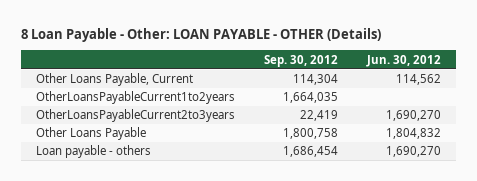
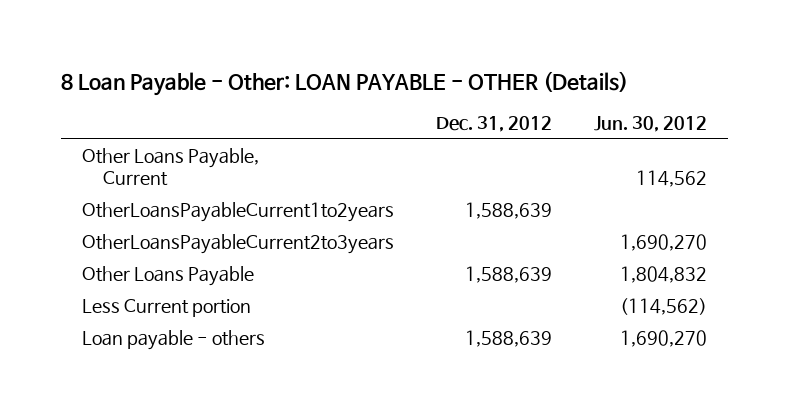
[263,54,338,67] Sep. 30, 2012 -> none
none -> [435,116,552,133] Dec. 31, 2012
none -> [81,299,251,318] Less Current portion

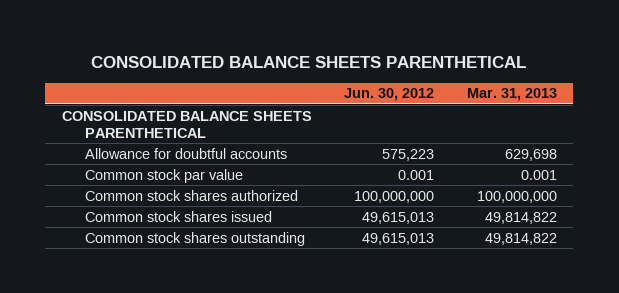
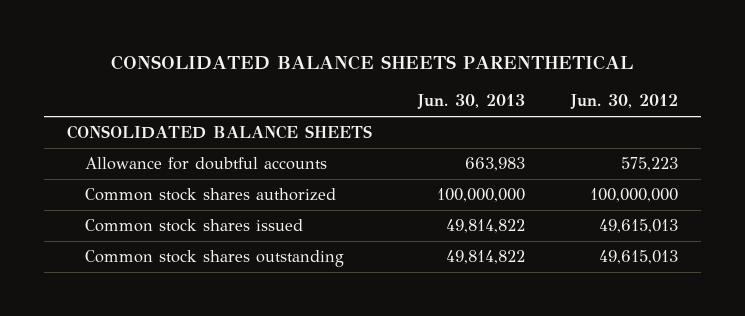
[467,88,558,102] Mar. 31, 2013 -> none
none -> [416,94,525,110] Jun. 30, 2013
[61,110,312,138] CONSOLIDATED BALANCE SHEETS PARENTHETICAL -> [66,125,372,140] CONSOLIDATED BALANCE SHEETS
[84,168,243,183] Common stock par value -> none

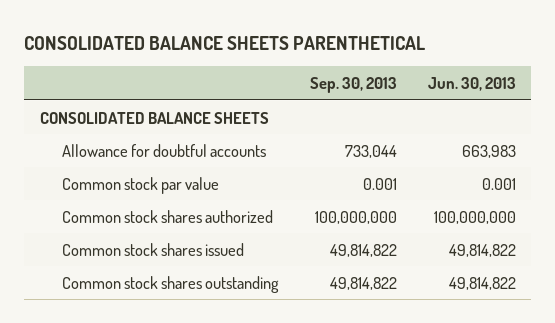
[569,94,678,110] Jun. 30, 2012 -> none
none -> [309,76,397,93] Sep. 30, 2013
none -> [61,176,219,194] Common stock par value

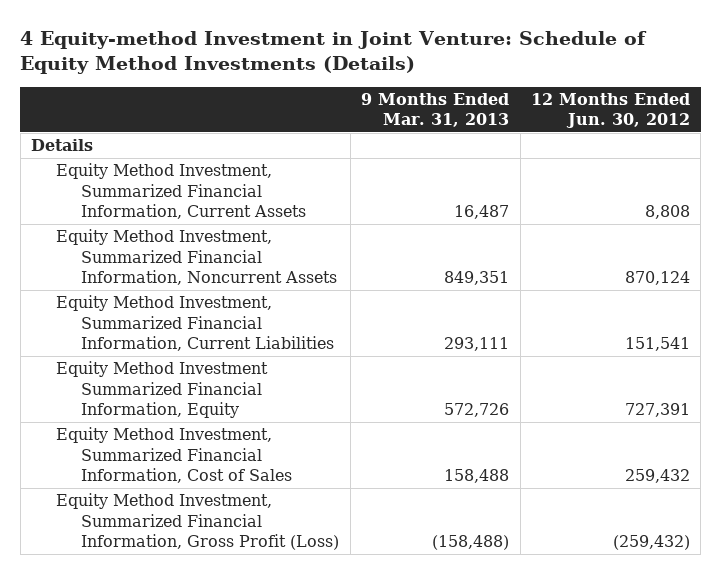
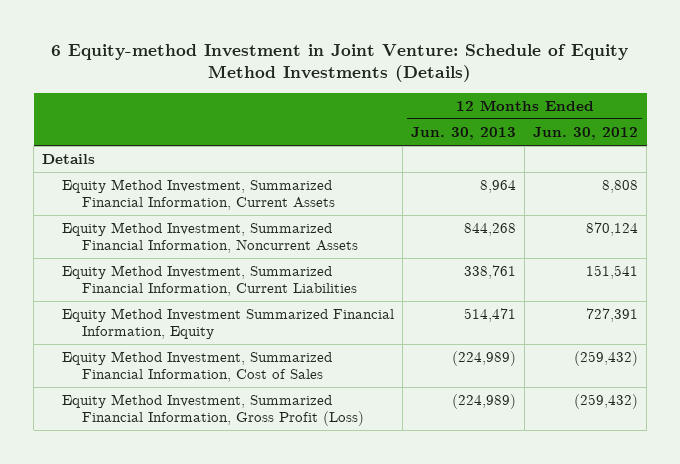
[20,31,648,75] 4 Equity-method Investment in Joint Venture: Schedule of Equity Method Investments (Details) -> [51,44,629,83] 6 Equity-method Investment in Joint Venture: Schedule of Equity Method Investments (Details)
[361,92,510,128] 9 Months Ended Mar. 31, 2013 -> none
none -> [411,126,517,140] Jun. 30, 2013
[624,469,690,484] 259,432 -> [574,351,639,367] (259,432)

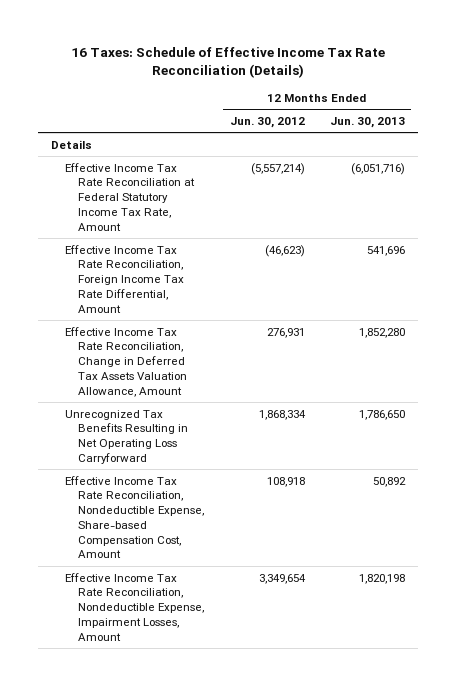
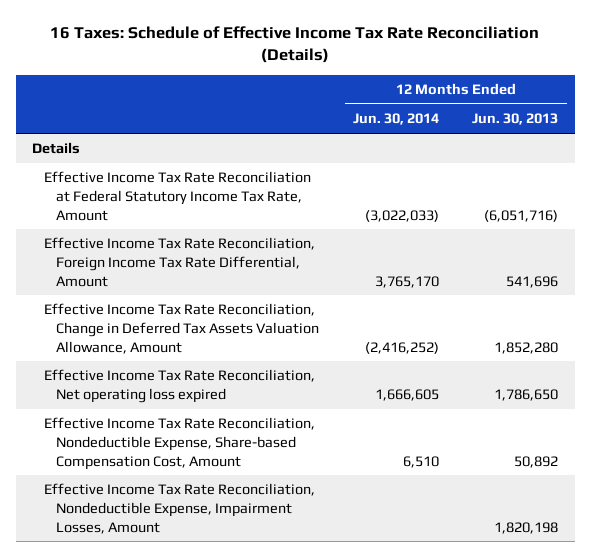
[229,117,305,129] Jun. 30, 2012 -> none
none -> [352,113,439,126] Jun. 30, 2014
[64,409,189,464] Unrecognized Tax Benefits Resulting in Net Operating Loss Carryforward -> [44,369,316,403] Effective Income Tax Rate Reconciliation, Net operating loss expired

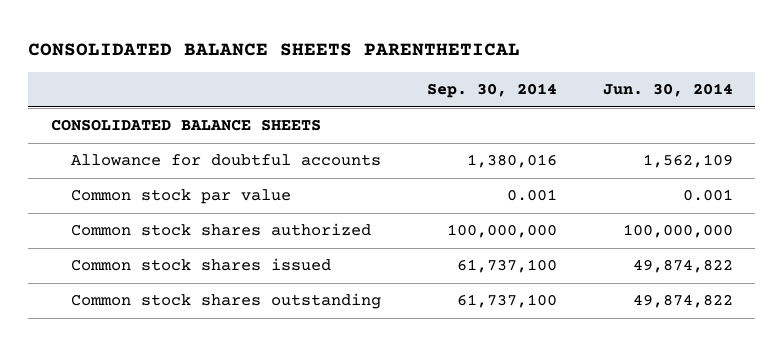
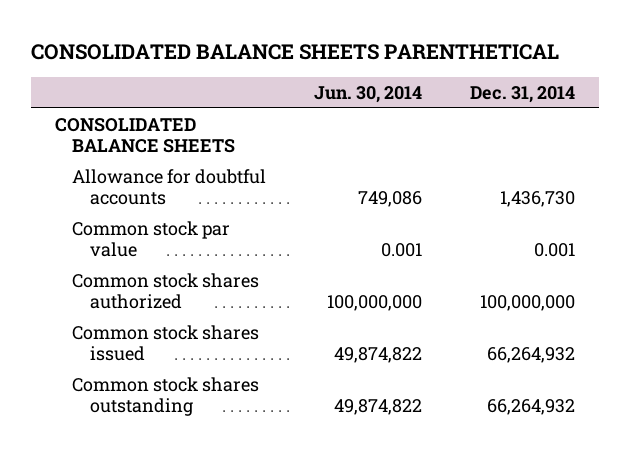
[426,83,557,99] Sep. 30, 2014 -> none
none -> [470,85,576,103] Dec. 31, 2014
[642,154,733,169] 1,562,109 -> [358,190,423,207] 749,086

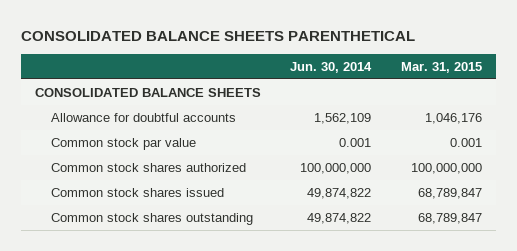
[470,85,576,103] Dec. 31, 2014 -> none
none -> [400,61,482,73] Mar. 31, 2015
[358,190,423,207] 749,086 -> [314,113,372,125] 1,562,109

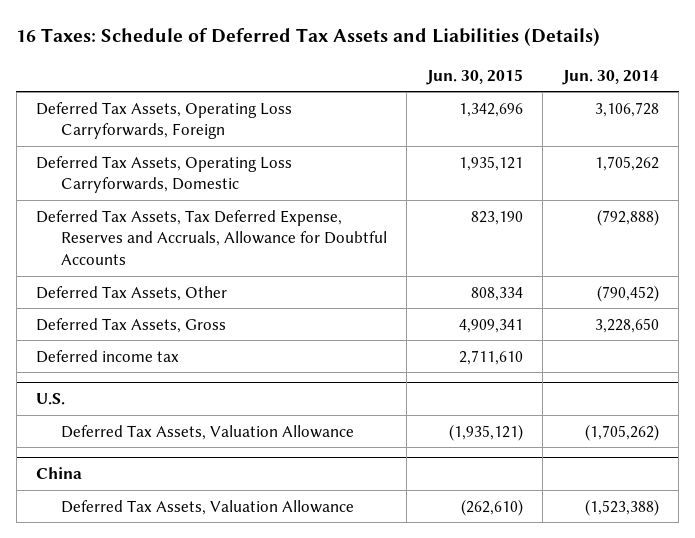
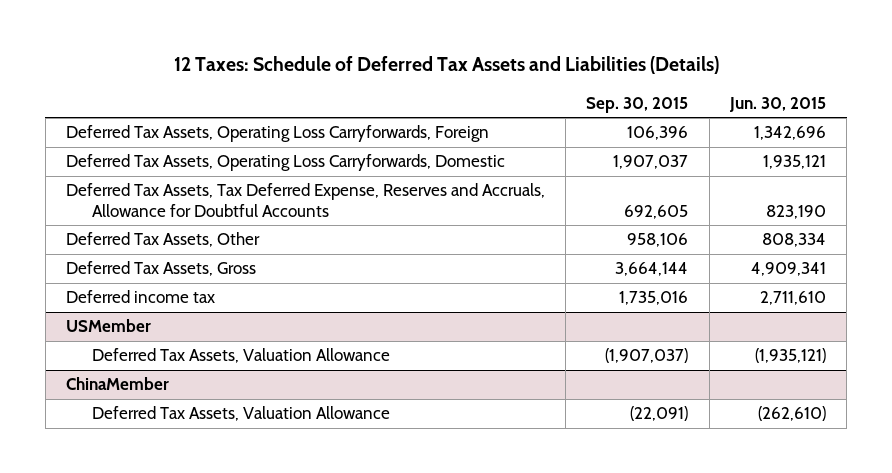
[16,28,601,47] 16 Taxes: Schedule of Deferred Tax Assets and Liabilities (Details) -> [173,56,719,75] 12 Taxes: Schedule of Deferred Tax Assets and Liabilities (Details)
[561,69,659,85] Jun. 30, 2014 -> none
none -> [586,96,689,113] Sep. 30, 2015
[36,393,66,406] U.S. -> [65,319,151,333] USMember
[36,467,83,480] China -> [65,377,169,391] ChinaMember

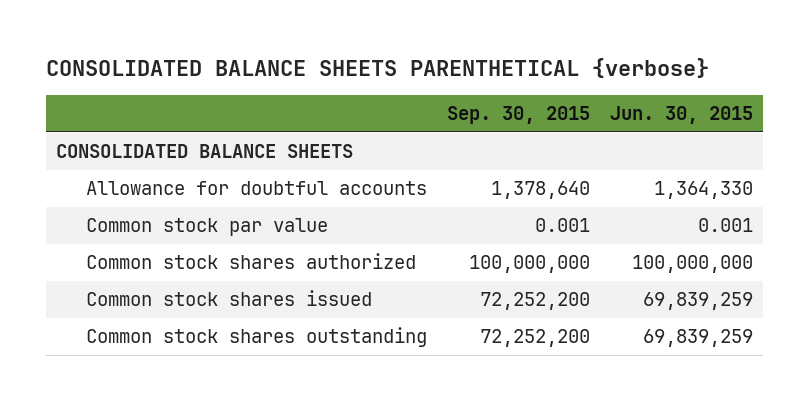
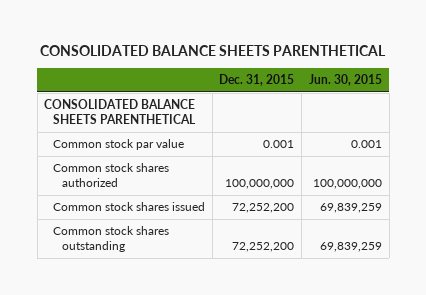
[45,57,709,78] CONSOLIDATED BALANCE SHEETS PARENTHETICAL {verbose} -> [40,44,387,56] CONSOLIDATED BALANCE SHEETS PARENTHETICAL
[447,106,591,125] Sep. 30, 2015 -> none
none -> [219,74,295,87] Dec. 31, 2015
[86,181,428,196] Allowance for doubtful accounts -> none
[55,144,353,159] CONSOLIDATED BALANCE SHEETS -> [44,99,196,125] CONSOLIDATED BALANCE SHEETS PARENTHETICAL

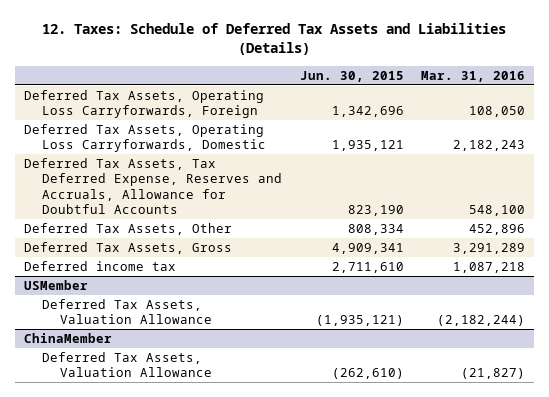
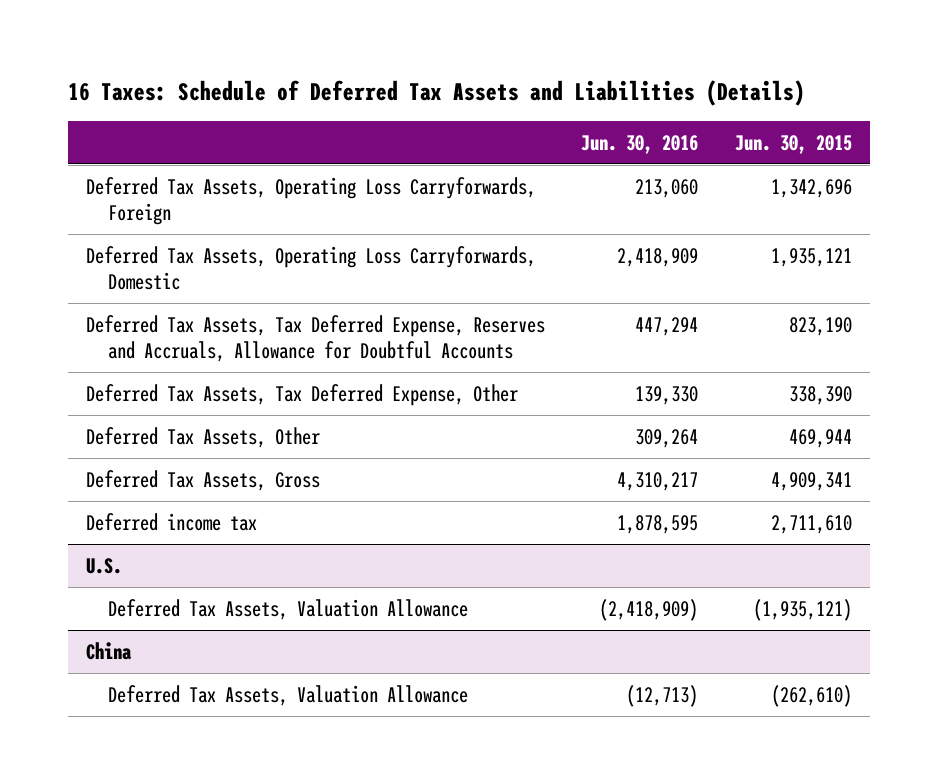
[42,23,507,56] 12. Taxes: Schedule of Deferred Tax Assets and Liabilities (Details) -> [68,80,806,107] 16 Taxes: Schedule of Deferred Tax Assets and Liabilities (Details)
[420,70,525,82] Mar. 31, 2016 -> none
none -> [581,134,699,154] Jun. 30, 2016
none -> [86,383,519,406] Deferred Tax Assets, Tax Deferred Expense, Other
[347,223,404,235] 808,334 -> [788,428,852,448] 469,944
[24,279,89,290] USMember -> [86,557,123,574] U.S.
[24,332,113,343] ChinaMember -> [86,641,133,660] China

